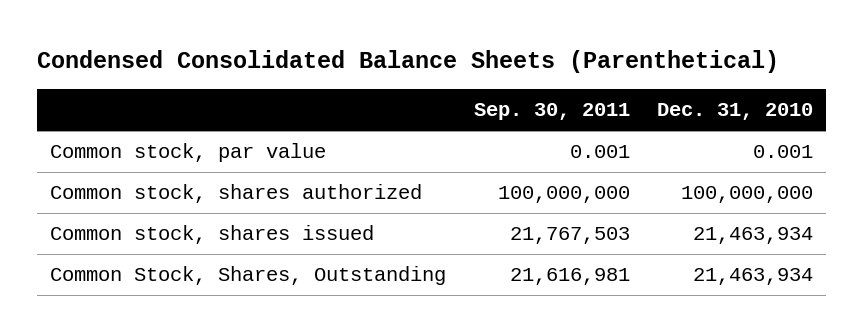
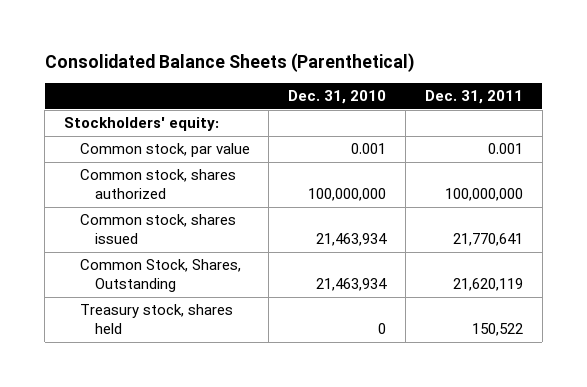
[36,50,779,74] Condensed Consolidated Balance Sheets (Parenthetical) -> [44,53,415,73] Consolidated Balance Sheets (Parenthetical)
[473,103,630,121] Sep. 30, 2011 -> none
none -> [424,90,523,105] Dec. 31, 2011
none -> [64,117,220,132] Stockholders' equity:
none -> [79,304,233,335] Treasury stock, shares held

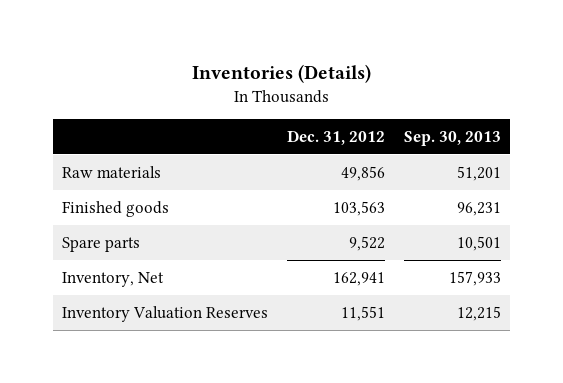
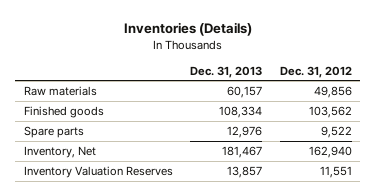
[404,130,502,146] Sep. 30, 2013 -> none
none -> [190,65,263,78] Dec. 31, 2013
[333,200,386,216] 103,563 -> [308,106,352,119] 103,562
[333,271,386,286] 162,941 -> [308,146,352,159] 162,940

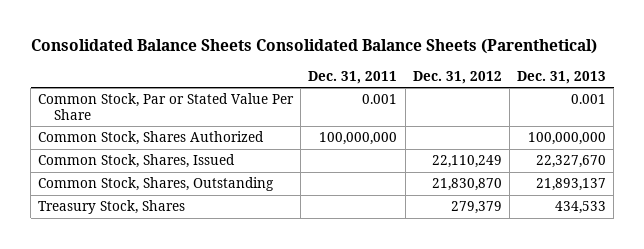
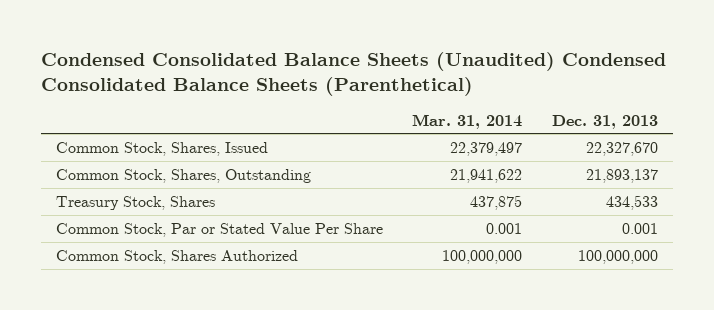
[30,39,597,55] Consolidated Balance Sheets Consolidated Balance Sheets (Parenthetical) -> [41,51,667,96] Condensed Consolidated Balance Sheets (Unaudited) Condensed Consolidated Balance Sheets (Parenthetical)
[308,70,398,84] Dec. 31, 2011 -> none
[412,70,502,84] Dec. 31, 2012 -> none
none -> [412,113,523,129] Mar. 31, 2014
[38,93,295,120] Common Stock, Par or Stated Value Per Share -> [55,222,383,237] Common Stock, Par or Stated Value Per Share
[38,131,265,146] Common Stock, Shares Authorized -> [55,249,298,264] Common Stock, Shares Authorized

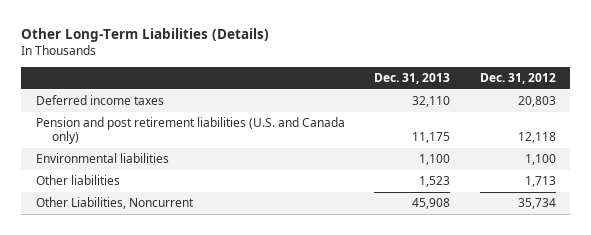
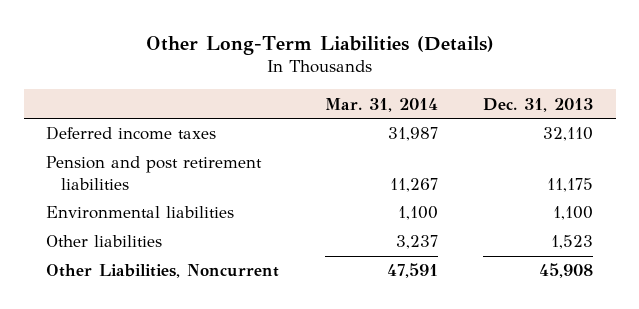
[479,72,556,84] Dec. 31, 2012 -> none
none -> [324,97,438,112] Mar. 31, 2014
[35,117,345,145] Pension and post retirement liabilities (U.S. and Canada only) -> [46,156,263,190] Pension and post retirement liabilities

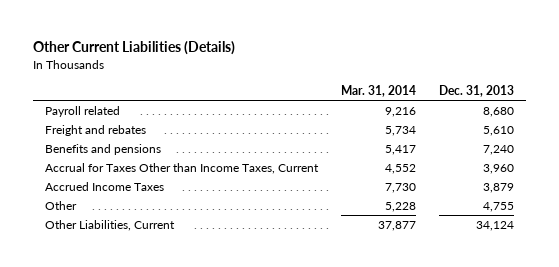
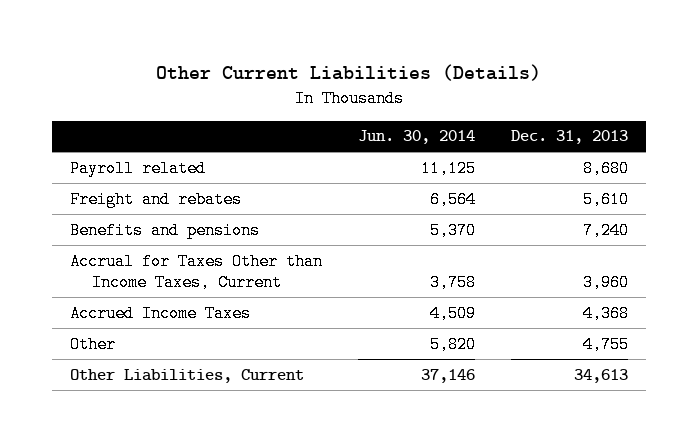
[341,85,417,98] Mar. 31, 2014 -> none
none -> [357,130,475,145] Jun. 30, 2014
[483,183,515,194] 3,879 -> [582,304,629,322] 4,368
[476,221,515,232] 34,124 -> [573,368,628,383] 34,613

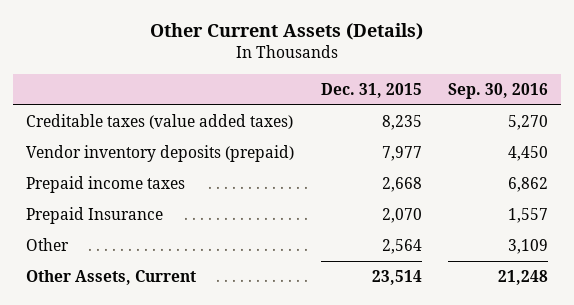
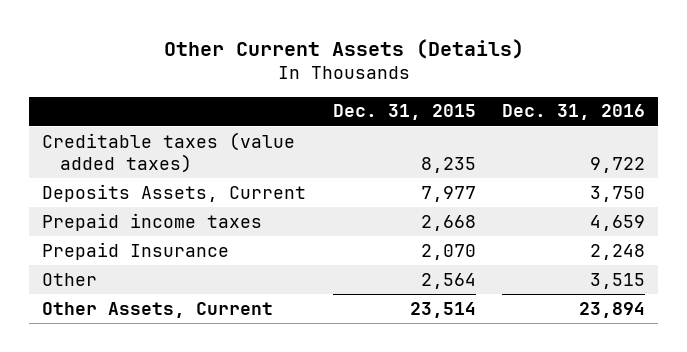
[447,83,548,100] Sep. 30, 2016 -> none
none -> [501,104,645,121] Dec. 31, 2016
[26,145,295,163] Vendor inventory deposits (prepaid) -> [42,183,307,202] Deposits Assets, Current

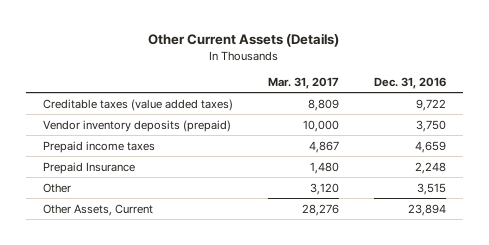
[332,104,476,121] Dec. 31, 2015 -> none
none -> [267,76,339,89] Mar. 31, 2017
[42,183,307,202] Deposits Assets, Current -> [43,119,232,132] Vendor inventory deposits (prepaid)

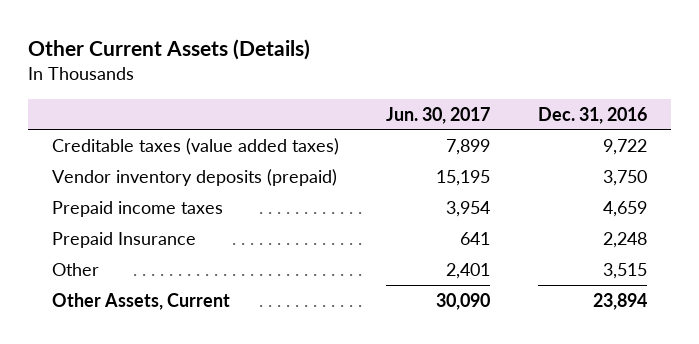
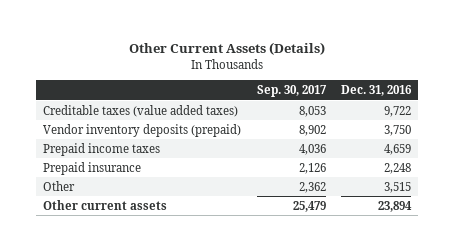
[386,106,491,124] Jun. 30, 2017 -> none
none -> [256,85,327,98] Sep. 30, 2017
[51,231,196,248] Prepaid Insurance -> [43,161,142,175] Prepaid insurance
[51,292,230,310] Other Assets, Current -> [43,199,168,210] Other current assets

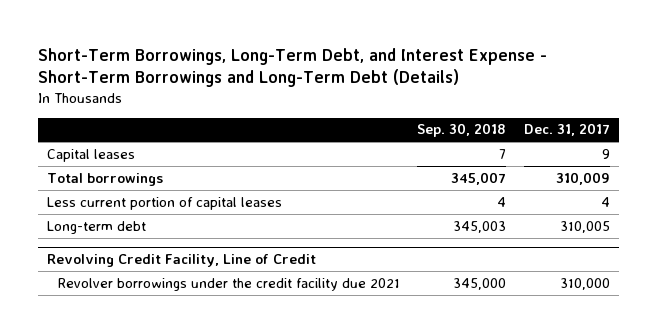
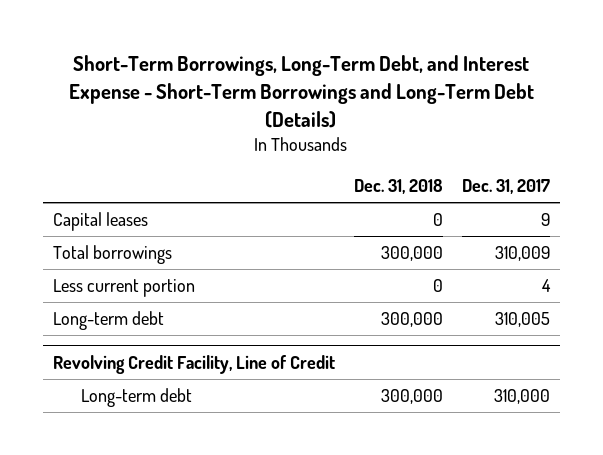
[417,123,507,138] Sep. 30, 2018 -> none
none -> [353,179,443,195] Dec. 31, 2018
[46,196,282,210] Less current portion of capital leases -> [52,279,195,298] Less current portion
[57,277,400,291] Revolver borrowings under the credit facility due 2021 -> [81,388,193,408] Long-term debt

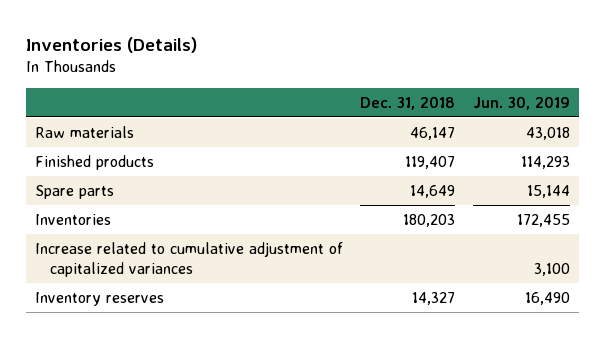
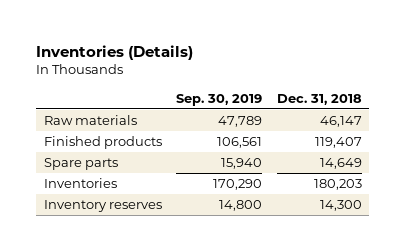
[473,96,571,111] Jun. 30, 2019 -> none
none -> [176,93,263,106] Sep. 30, 2019
[34,241,343,278] Increase related to cumulative adjustment of capitalized variances -> none
[412,291,456,305] 14,327 -> [319,200,362,212] 14,300

